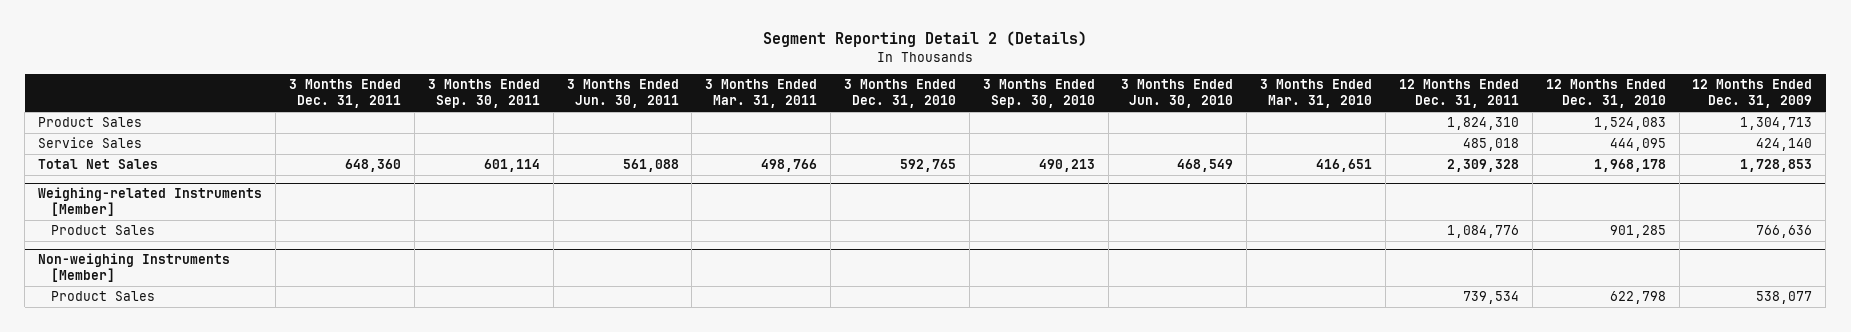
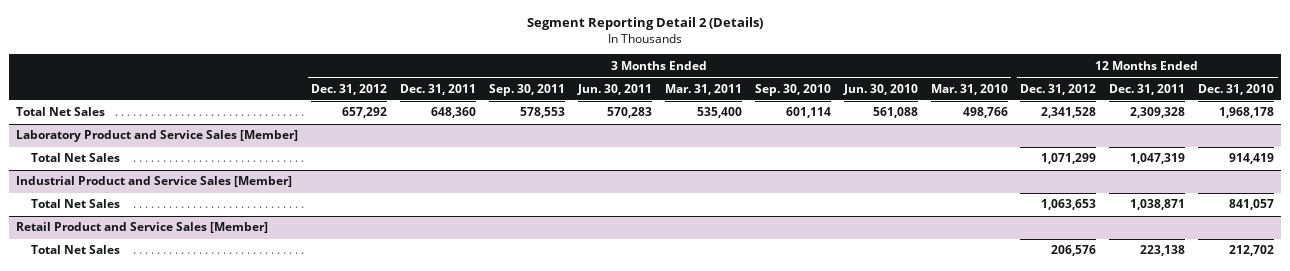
[843,79,956,109] 3 Months Ended Dec. 31, 2010 -> none
[1692,79,1813,109] 12 Months Ended Dec. 31, 2009 -> none
none -> [310,83,387,95] Dec. 31, 2012
none -> [1020,83,1097,95] Dec. 31, 2012
[38,117,143,128] Product Sales -> none
[38,137,143,149] Service Sales -> none
[38,187,263,217] Weighing-related Instruments [Member] -> none
[51,225,156,236] Product Sales -> none
[38,253,231,283] Non-weighing Instruments [Member] -> none
[51,291,156,302] Product Sales -> none
[483,159,540,173] 601,114 -> [519,107,565,119] 578,553
[622,159,679,173] 561,088 -> [606,107,652,119] 570,283
[761,159,818,173] 498,766 -> [696,107,742,119] 535,400
[1038,159,1095,173] 490,213 -> [785,107,831,119] 601,114
[1177,159,1234,173] 468,549 -> [872,107,918,119] 561,088
[1316,159,1373,173] 416,651 -> [962,107,1008,119] 498,766
none -> [15,130,298,143] Laboratory Product and Service Sales [Member]
none -> [31,153,121,163] Total Net Sales
none -> [15,176,292,188] Industrial Product and Service Sales [Member]
none -> [31,199,121,209] Total Net Sales
none -> [15,222,268,234] Retail Product and Service Sales [Member]
none -> [31,245,121,255] Total Net Sales

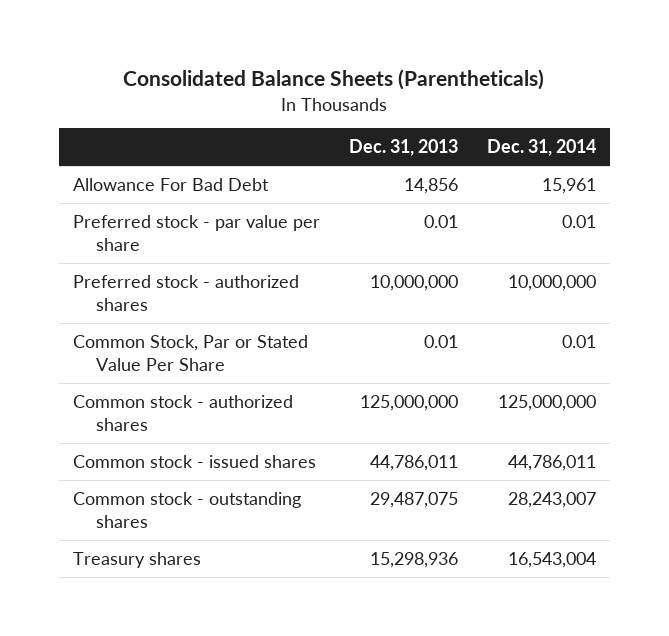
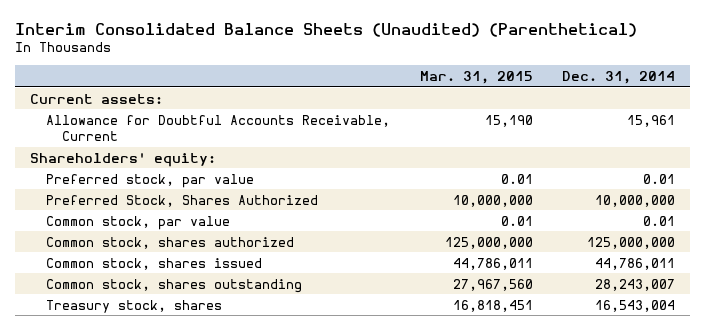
[123,69,545,91] Consolidated Balance Sheets (Parentheticals) -> [15,23,638,38] Interim Consolidated Balance Sheets (Unaudited) (Parenthetical)
[348,139,458,157] Dec. 31, 2013 -> none
none -> [419,70,533,84] Mar. 31, 2015
none -> [30,93,164,104] Current assets:
[73,177,270,191] Allowance For Bad Debt -> [45,114,390,142] Allowance for Doubtful Accounts Receivable, Current
none -> [30,152,217,167] Shareholders' equity:
[73,214,321,251] Preferred stock - par value per share -> [45,173,254,188] Preferred stock, par value
[73,274,300,311] Preferred stock - authorized shares -> [45,194,318,207] Preferred Stock, Shares Authorized
[73,334,309,371] Common Stock, Par or Stated Value Per Share -> [45,215,230,230] Common stock, par value
[73,394,294,431] Common stock - authorized shares -> [45,236,294,249] Common stock, shares authorized
[73,454,317,468] Common stock - issued shares -> [45,257,262,270] Common stock, shares issued
[73,491,302,528] Common stock - outstanding shares -> [45,278,302,293] Common stock, shares outstanding
[73,551,202,568] Treasury shares -> [45,299,222,313] Treasury stock, shares

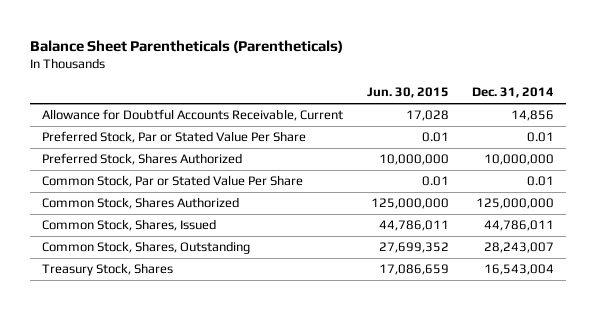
[15,23,638,38] Interim Consolidated Balance Sheets (Unaudited) (Parenthetical) -> [30,39,344,53] Balance Sheet Parentheticals (Parentheticals)
[419,70,533,84] Mar. 31, 2015 -> none
none -> [366,87,449,99] Jun. 30, 2015
[30,93,164,104] Current assets: -> none
[30,152,217,167] Shareholders' equity: -> none
[627,114,676,127] 15,961 -> [511,110,555,122] 14,856
[45,173,254,188] Preferred stock, par value -> [42,131,307,144] Preferred Stock, Par or Stated Value Per Share
[45,215,230,230] Common stock, par value -> [42,175,304,188] Common Stock, Par or Stated Value Per Share
[45,236,294,249] Common stock, shares authorized -> [42,197,240,210] Common Stock, Shares Authorized
[45,257,262,270] Common stock, shares issued -> [42,219,217,232] Common Stock, Shares, Issued
[45,278,302,293] Common stock, shares outstanding -> [42,241,251,255] Common Stock, Shares, Outstanding
[45,299,222,313] Treasury stock, shares -> [42,263,174,277] Treasury Stock, Shares

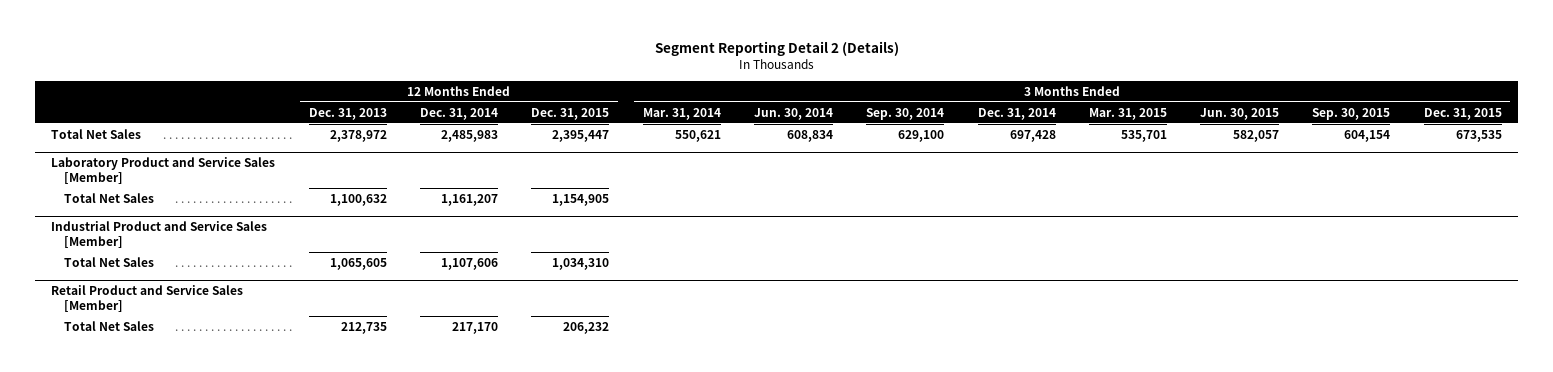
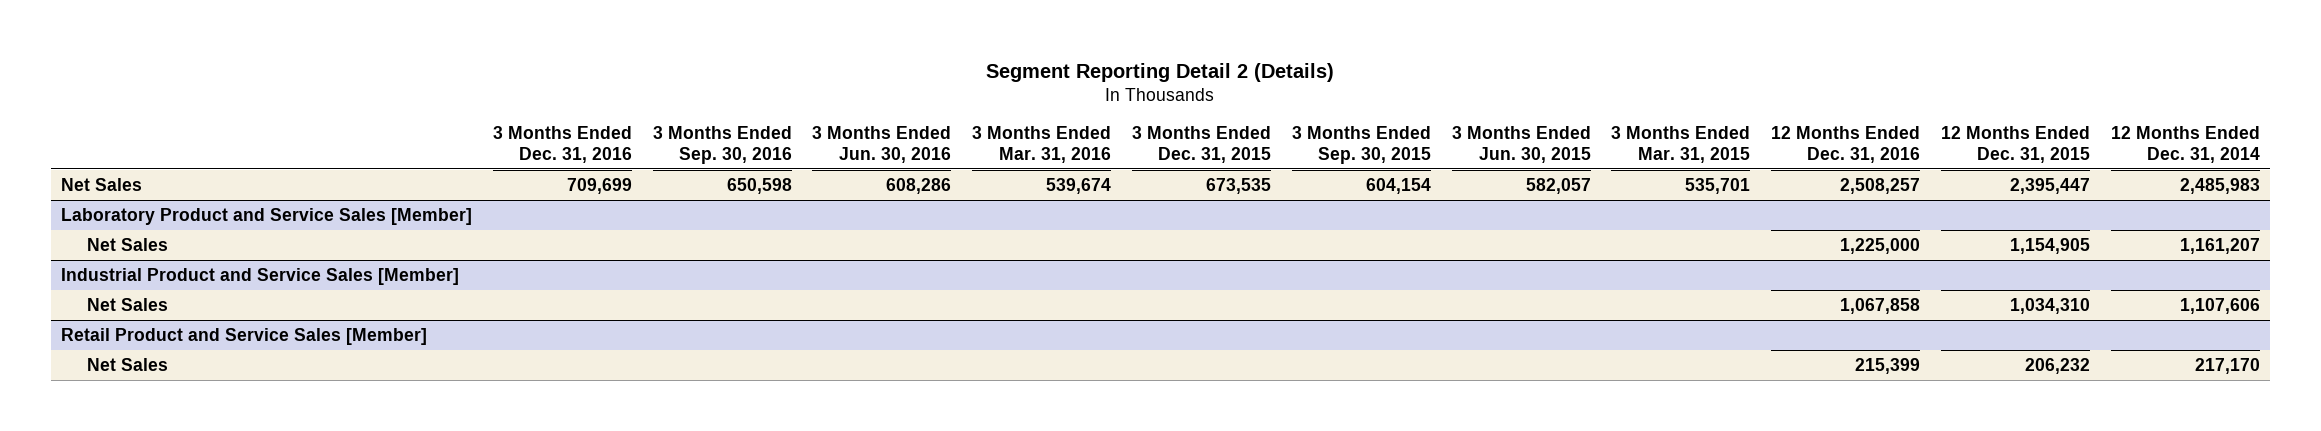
[308,107,387,120] Dec. 31, 2013 -> none
[642,107,721,120] Mar. 31, 2014 -> none
[753,107,833,120] Jun. 30, 2014 -> none
[866,107,945,120] Sep. 30, 2014 -> none
[977,107,1056,120] Dec. 31, 2014 -> none
none -> [492,126,632,164] 3 Months Ended Dec. 31, 2016
none -> [652,126,792,165] 3 Months Ended Sep. 30, 2016
none -> [812,126,952,164] 3 Months Ended Jun. 30, 2016
none -> [972,126,1112,164] 3 Months Ended Mar. 31, 2016
none -> [1771,126,1921,164] 12 Months Ended Dec. 31, 2016
[51,128,142,139] Total Net Sales -> [60,177,142,191] Net Sales
[63,192,154,203] Total Net Sales -> [86,237,168,251] Net Sales
[63,256,154,267] Total Net Sales -> [86,297,168,311] Net Sales
[63,320,154,331] Total Net Sales -> [86,357,168,371] Net Sales

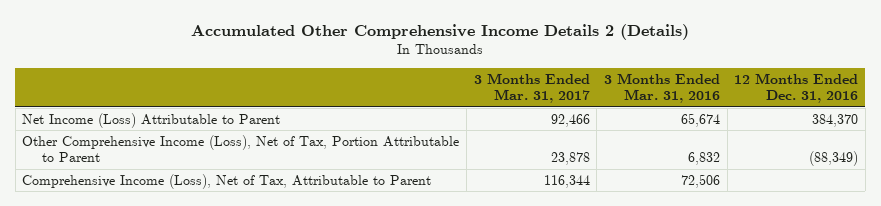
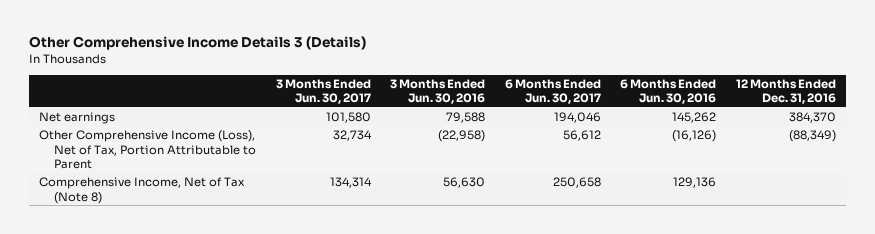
[191,24,690,41] Accumulated Other Comprehensive Income Details 2 (Details) -> [29,36,367,51] Other Comprehensive Income Details 3 (Details)
[473,72,590,104] 3 Months Ended Mar. 31, 2017 -> none
[604,72,721,104] 3 Months Ended Mar. 31, 2016 -> none
none -> [275,78,371,105] 3 Months Ended Jun. 30, 2017
none -> [390,78,486,105] 3 Months Ended Jun. 30, 2016
none -> [504,78,601,105] 6 Months Ended Jun. 30, 2017
none -> [620,78,717,105] 6 Months Ended Jun. 30, 2016
[22,112,281,128] Net Income (Loss) Attributable to Parent -> [38,112,115,125] Net earnings
[22,173,432,189] Comprehensive Income (Loss), Net of Tax, Attributable to Parent -> [38,177,245,204] Comprehensive Income, Net of Tax (Note 8)

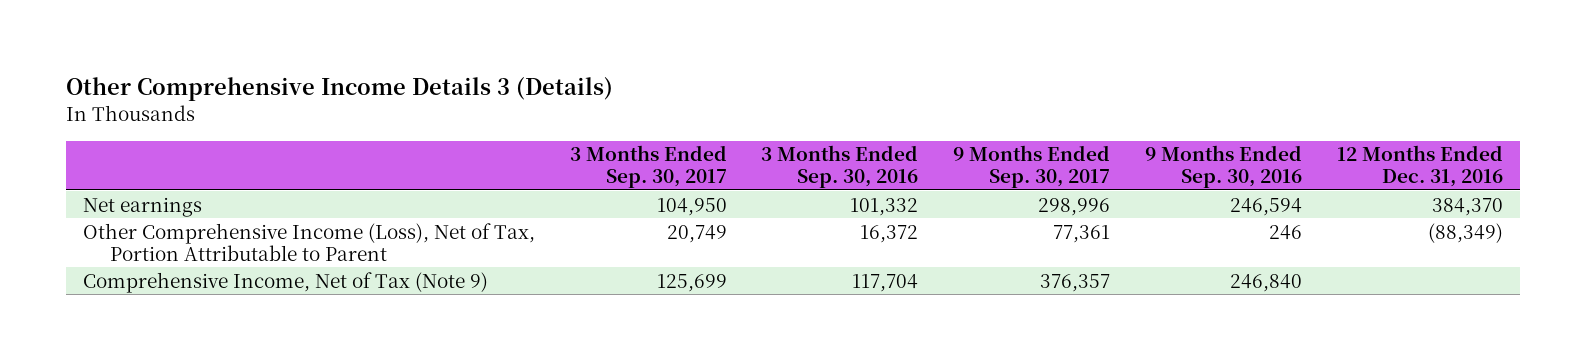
[275,78,371,105] 3 Months Ended Jun. 30, 2017 -> none
[390,78,486,105] 3 Months Ended Jun. 30, 2016 -> none
[504,78,601,105] 6 Months Ended Jun. 30, 2017 -> none
[620,78,717,105] 6 Months Ended Jun. 30, 2016 -> none
none -> [569,145,727,189] 3 Months Ended Sep. 30, 2017
none -> [761,145,919,189] 3 Months Ended Sep. 30, 2016
none -> [953,145,1111,189] 9 Months Ended Sep. 30, 2017
none -> [1144,145,1302,189] 9 Months Ended Sep. 30, 2016
[38,177,245,204] Comprehensive Income, Net of Tax (Note 8) -> [83,271,489,293] Comprehensive Income, Net of Tax (Note 9)

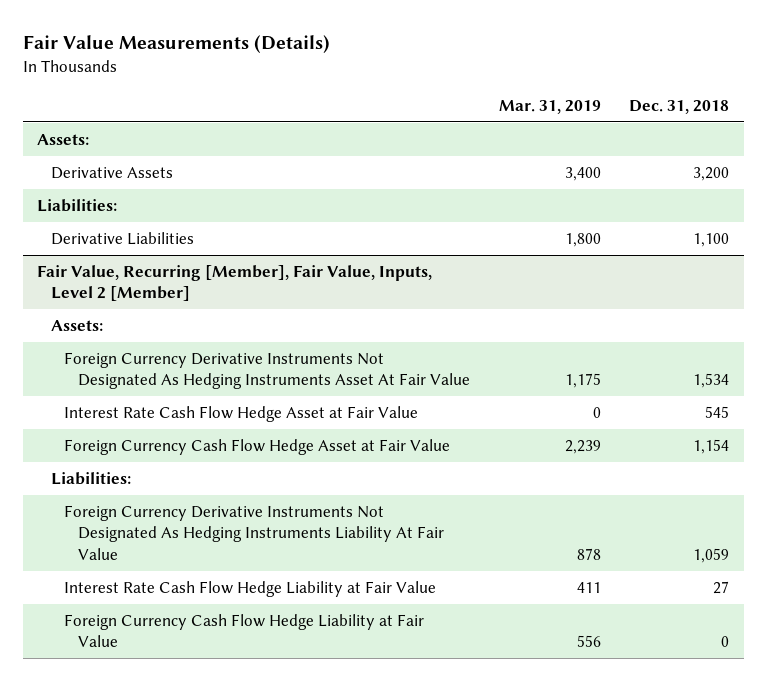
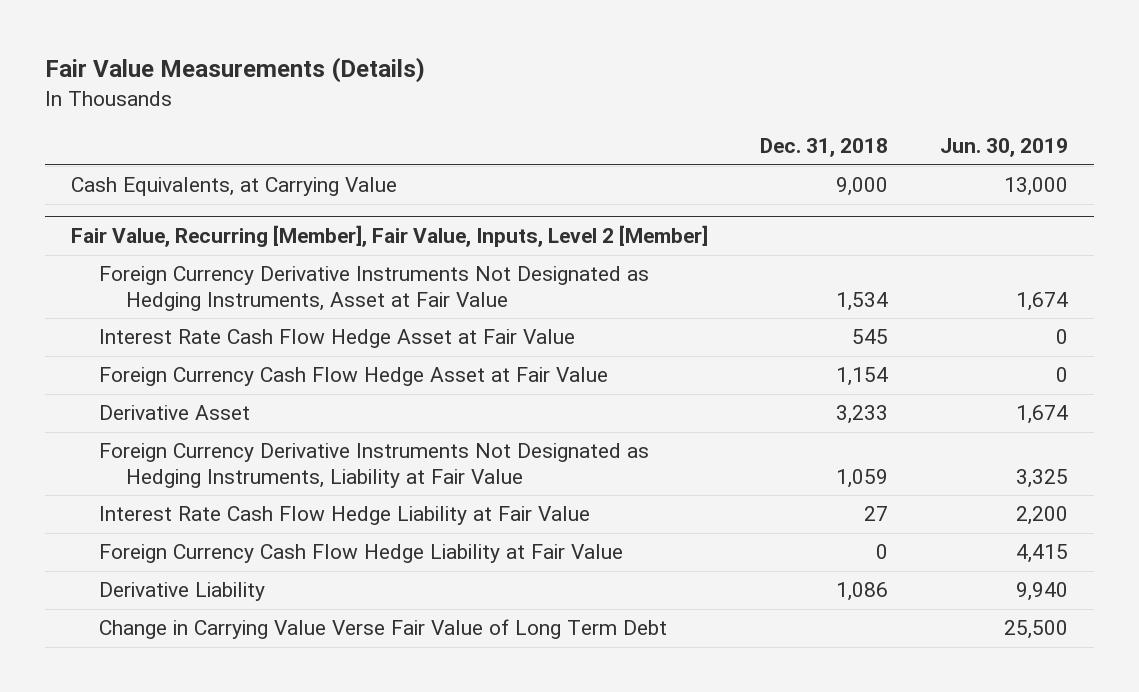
[498,99,601,114] Mar. 31, 2019 -> none
none -> [939,138,1068,158] Jun. 30, 2019
[37,134,90,146] Assets: -> none
[50,167,173,180] Derivative Assets -> none
[37,199,118,213] Liabilities: -> none
[50,232,194,246] Derivative Liabilities -> none
none -> [70,177,397,197] Cash Equivalents, at Carrying Value
[50,320,103,332] Assets: -> none
[64,352,470,390] Foreign Currency Derivative Instruments Not Designated As Hedging Instruments Asset At Fair Value -> [98,266,649,311] Foreign Currency Derivative Instruments Not Designated as Hedging Instruments, Asset at Fair Value
[50,472,131,486] Liabilities: -> none
none -> [98,405,250,421] Derivative Asset
[64,505,444,560] Foreign Currency Derivative Instruments Not Designated As Hedging Instruments Liability At Fair Value -> [98,443,649,488] Foreign Currency Derivative Instruments Not Designated as Hedging Instruments, Liability at Fair Value
none -> [98,582,265,602] Derivative Liability
none -> [98,619,667,640] Change in Carrying Value Verse Fair Value of Long Term Debt

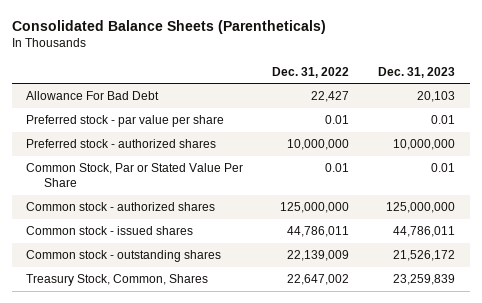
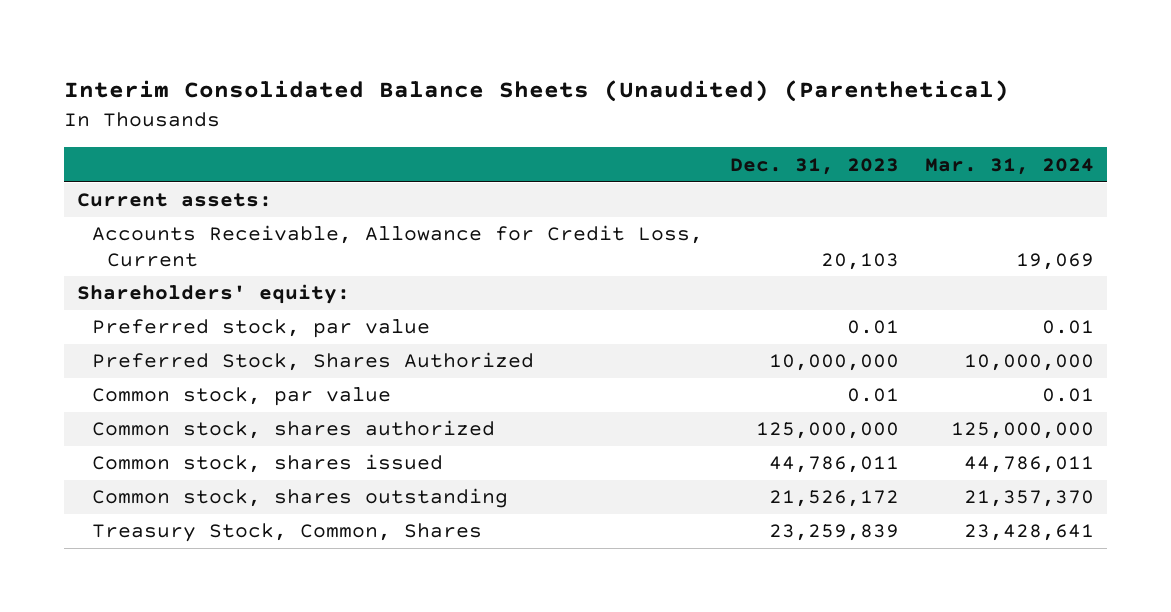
[11,19,326,34] Consolidated Balance Sheets (Parentheticals) -> [63,80,1009,103] Interim Consolidated Balance Sheets (Unaudited) (Parenthetical)
[272,66,350,78] Dec. 31, 2022 -> none
none -> [925,157,1095,175] Mar. 31, 2024
none -> [77,193,273,208] Current assets:
[26,91,160,101] Allowance For Bad Debt -> [92,225,704,267] Accounts Receivable, Allowance for Credit Loss, Current
none -> [77,284,351,305] Shareholders' equity:
[26,115,225,128] Preferred stock - par value per share -> [92,319,431,339] Preferred stock, par value
[26,139,217,149] Preferred stock - authorized shares -> [92,352,535,372] Preferred Stock, Shares Authorized
[26,163,244,188] Common Stock, Par or Stated Value Per Share -> [92,387,392,407] Common stock, par value
[26,202,216,212] Common stock - authorized shares -> [92,420,496,440] Common stock, shares authorized
[26,226,194,236] Common stock - issued shares -> [92,454,444,474] Common stock, shares issued
[26,250,222,263] Common stock - outstanding shares -> [92,488,509,509] Common stock, shares outstanding

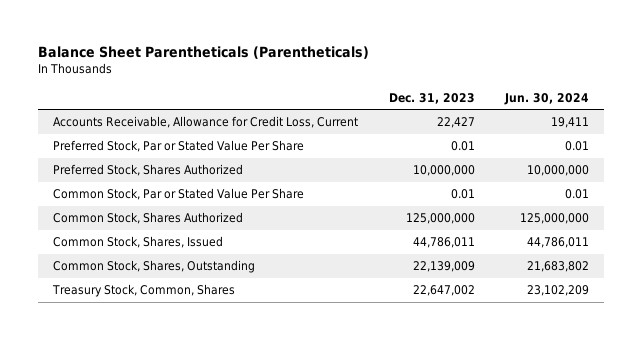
[63,80,1009,103] Interim Consolidated Balance Sheets (Unaudited) (Parenthetical) -> [37,45,369,59] Balance Sheet Parentheticals (Parentheticals)
[925,157,1095,175] Mar. 31, 2024 -> none
none -> [504,92,590,105] Jun. 30, 2024
[77,193,273,208] Current assets: -> none
[77,284,351,305] Shareholders' equity: -> none
[820,252,899,270] 20,103 -> [436,117,475,129] 22,427
[92,319,431,339] Preferred stock, par value -> [53,140,305,153] Preferred Stock, Par or Stated Value Per Share
[92,387,392,407] Common stock, par value -> [53,188,305,201] Common Stock, Par or Stated Value Per Share
[92,420,496,440] Common stock, shares authorized -> [53,212,244,225] Common Stock, Shares Authorized
[92,454,444,474] Common stock, shares issued -> [53,236,224,249] Common Stock, Shares, Issued
[92,488,509,509] Common stock, shares outstanding -> [53,260,256,274] Common Stock, Shares, Outstanding
[768,490,899,508] 21,526,172 -> [412,261,475,273] 22,139,009
[768,524,899,542] 23,259,839 -> [412,285,475,297] 22,647,002

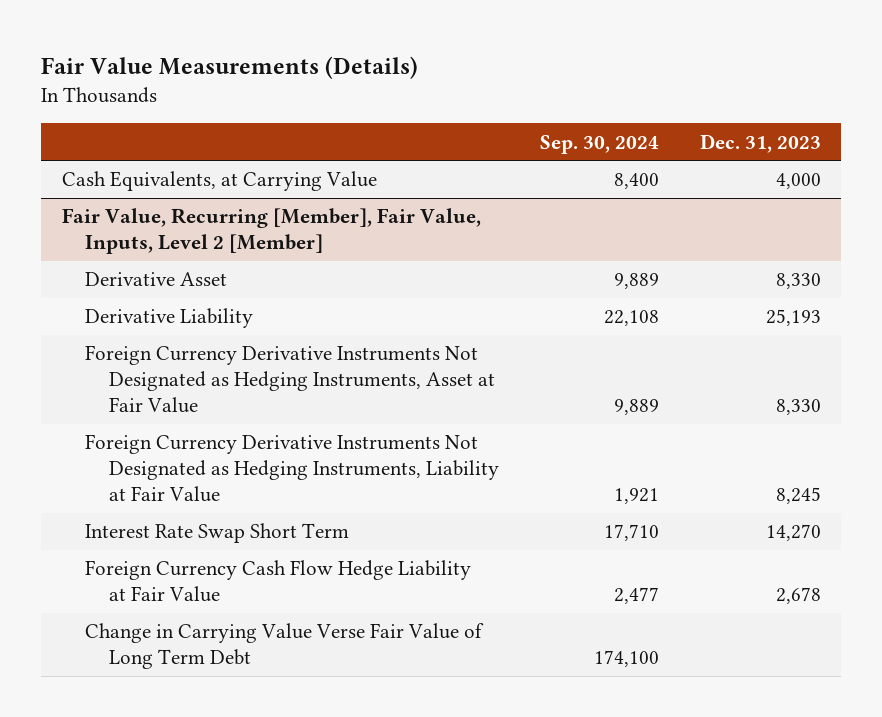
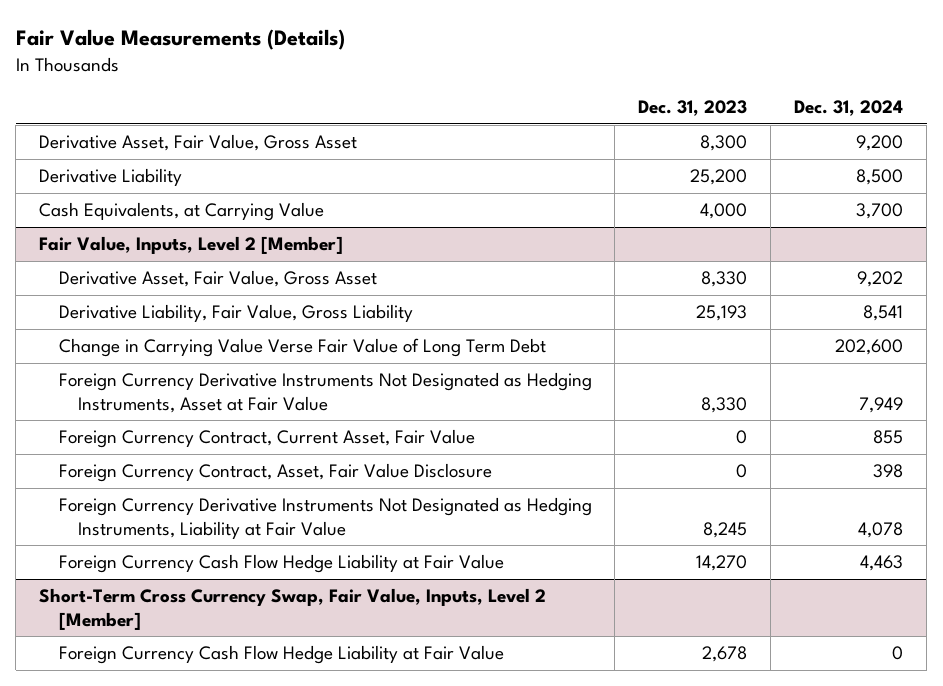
[539,134,659,154] Sep. 30, 2024 -> none
none -> [794,100,904,117] Dec. 31, 2024
none -> [39,134,358,152] Derivative Asset, Fair Value, Gross Asset
none -> [39,168,183,187] Derivative Liability
[61,208,481,255] Fair Value, Recurring [Member], Fair Value, Inputs, Level 2 [Member] -> [39,236,344,255] Fair Value, Inputs, Level 2 [Member]
[85,272,228,287] Derivative Asset -> [58,270,377,288] Derivative Asset, Fair Value, Gross Asset
[85,308,254,329] Derivative Liability -> [58,304,413,323] Derivative Liability, Fair Value, Gross Liability
none -> [58,338,546,358] Change in Carrying Value Verse Fair Value of Long Term Debt
none -> [58,429,475,449] Foreign Currency Contract, Current Asset, Fair Value
none -> [58,463,492,483] Foreign Currency Contract, Asset, Fair Value Disclosure
[85,523,350,544] Interest Rate Swap Short Term -> [58,554,504,574] Foreign Currency Cash Flow Hedge Liability at Fair Value
none -> [39,588,547,630] Short-Term Cross Currency Swap, Fair Value, Inputs, Level 2 [Member]
[85,623,485,670] Change in Carrying Value Verse Fair Value of Long Term Debt -> none

